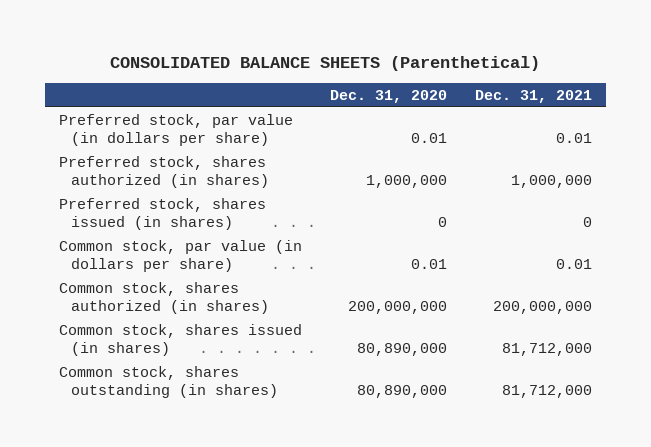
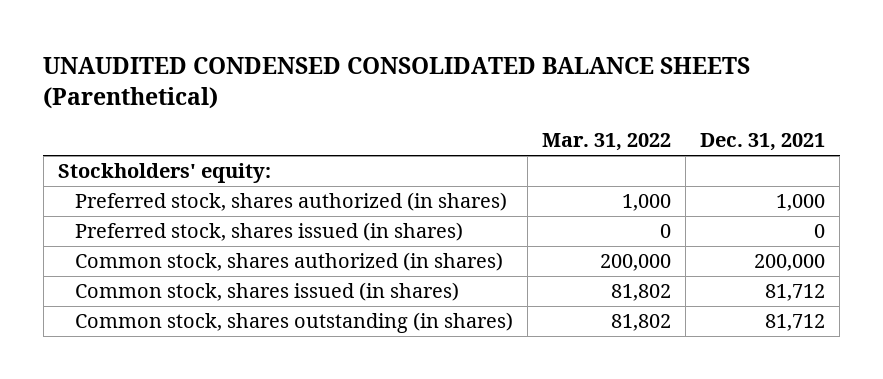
[110,56,541,72] CONSOLIDATED BALANCE SHEETS (Parenthetical) -> [43,57,751,109] UNAUDITED CONDENSED CONSOLIDATED BALANCE SHEETS (Parenthetical)
[329,89,447,103] Dec. 31, 2020 -> none
none -> [542,133,672,152] Mar. 31, 2022
[59,113,294,147] Preferred stock, par value (in dollars per share) -> none
none -> [57,163,271,184] Stockholders' equity:
[510,175,592,189] 1,000,000 -> [776,194,826,212] 1,000
[59,239,303,273] Common stock, par value (in dollars per share) -> none
[492,301,592,315] 200,000,000 -> [754,254,826,272] 200,000
[501,343,592,357] 81,712,000 -> [765,284,826,302] 81,712
[501,385,592,399] 81,712,000 -> [765,314,826,332] 81,712

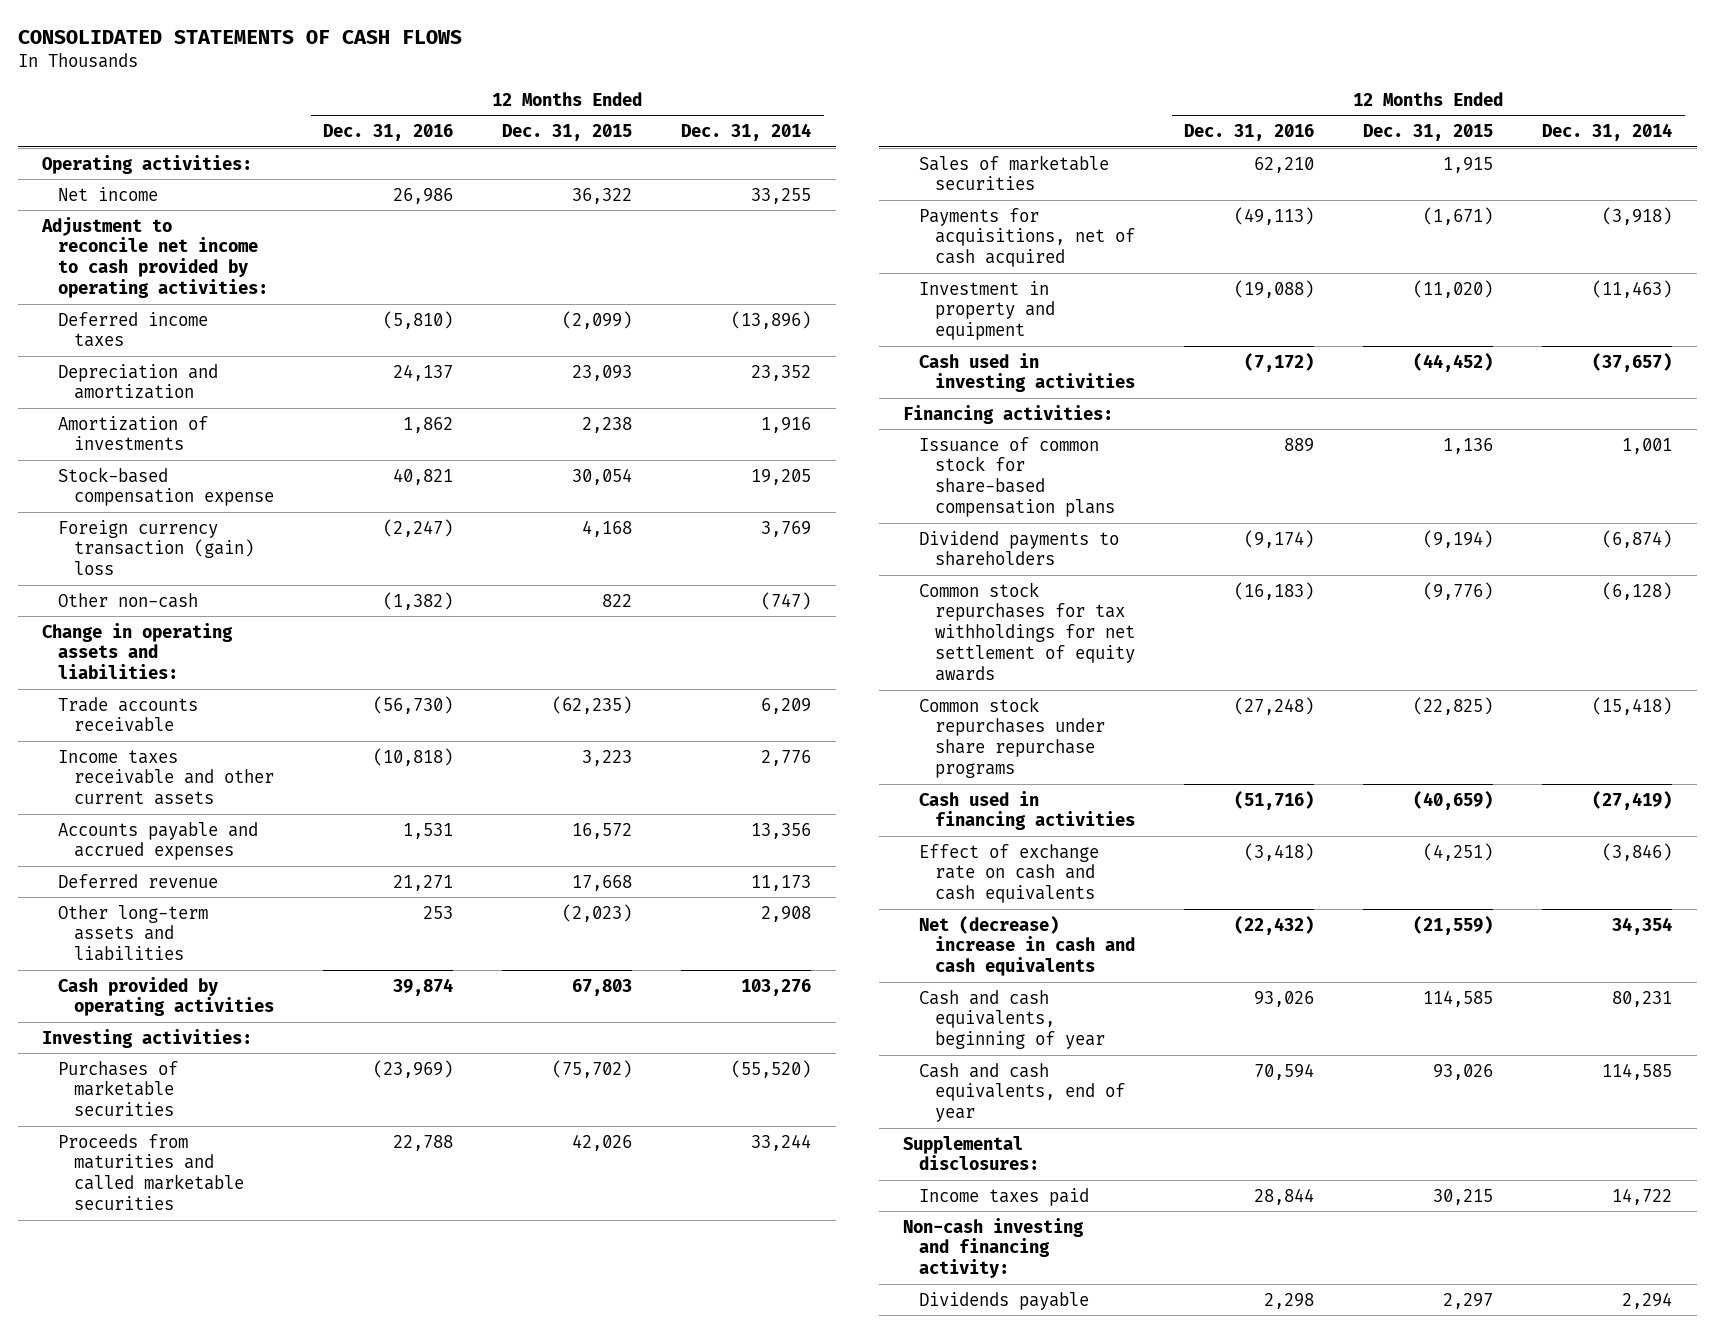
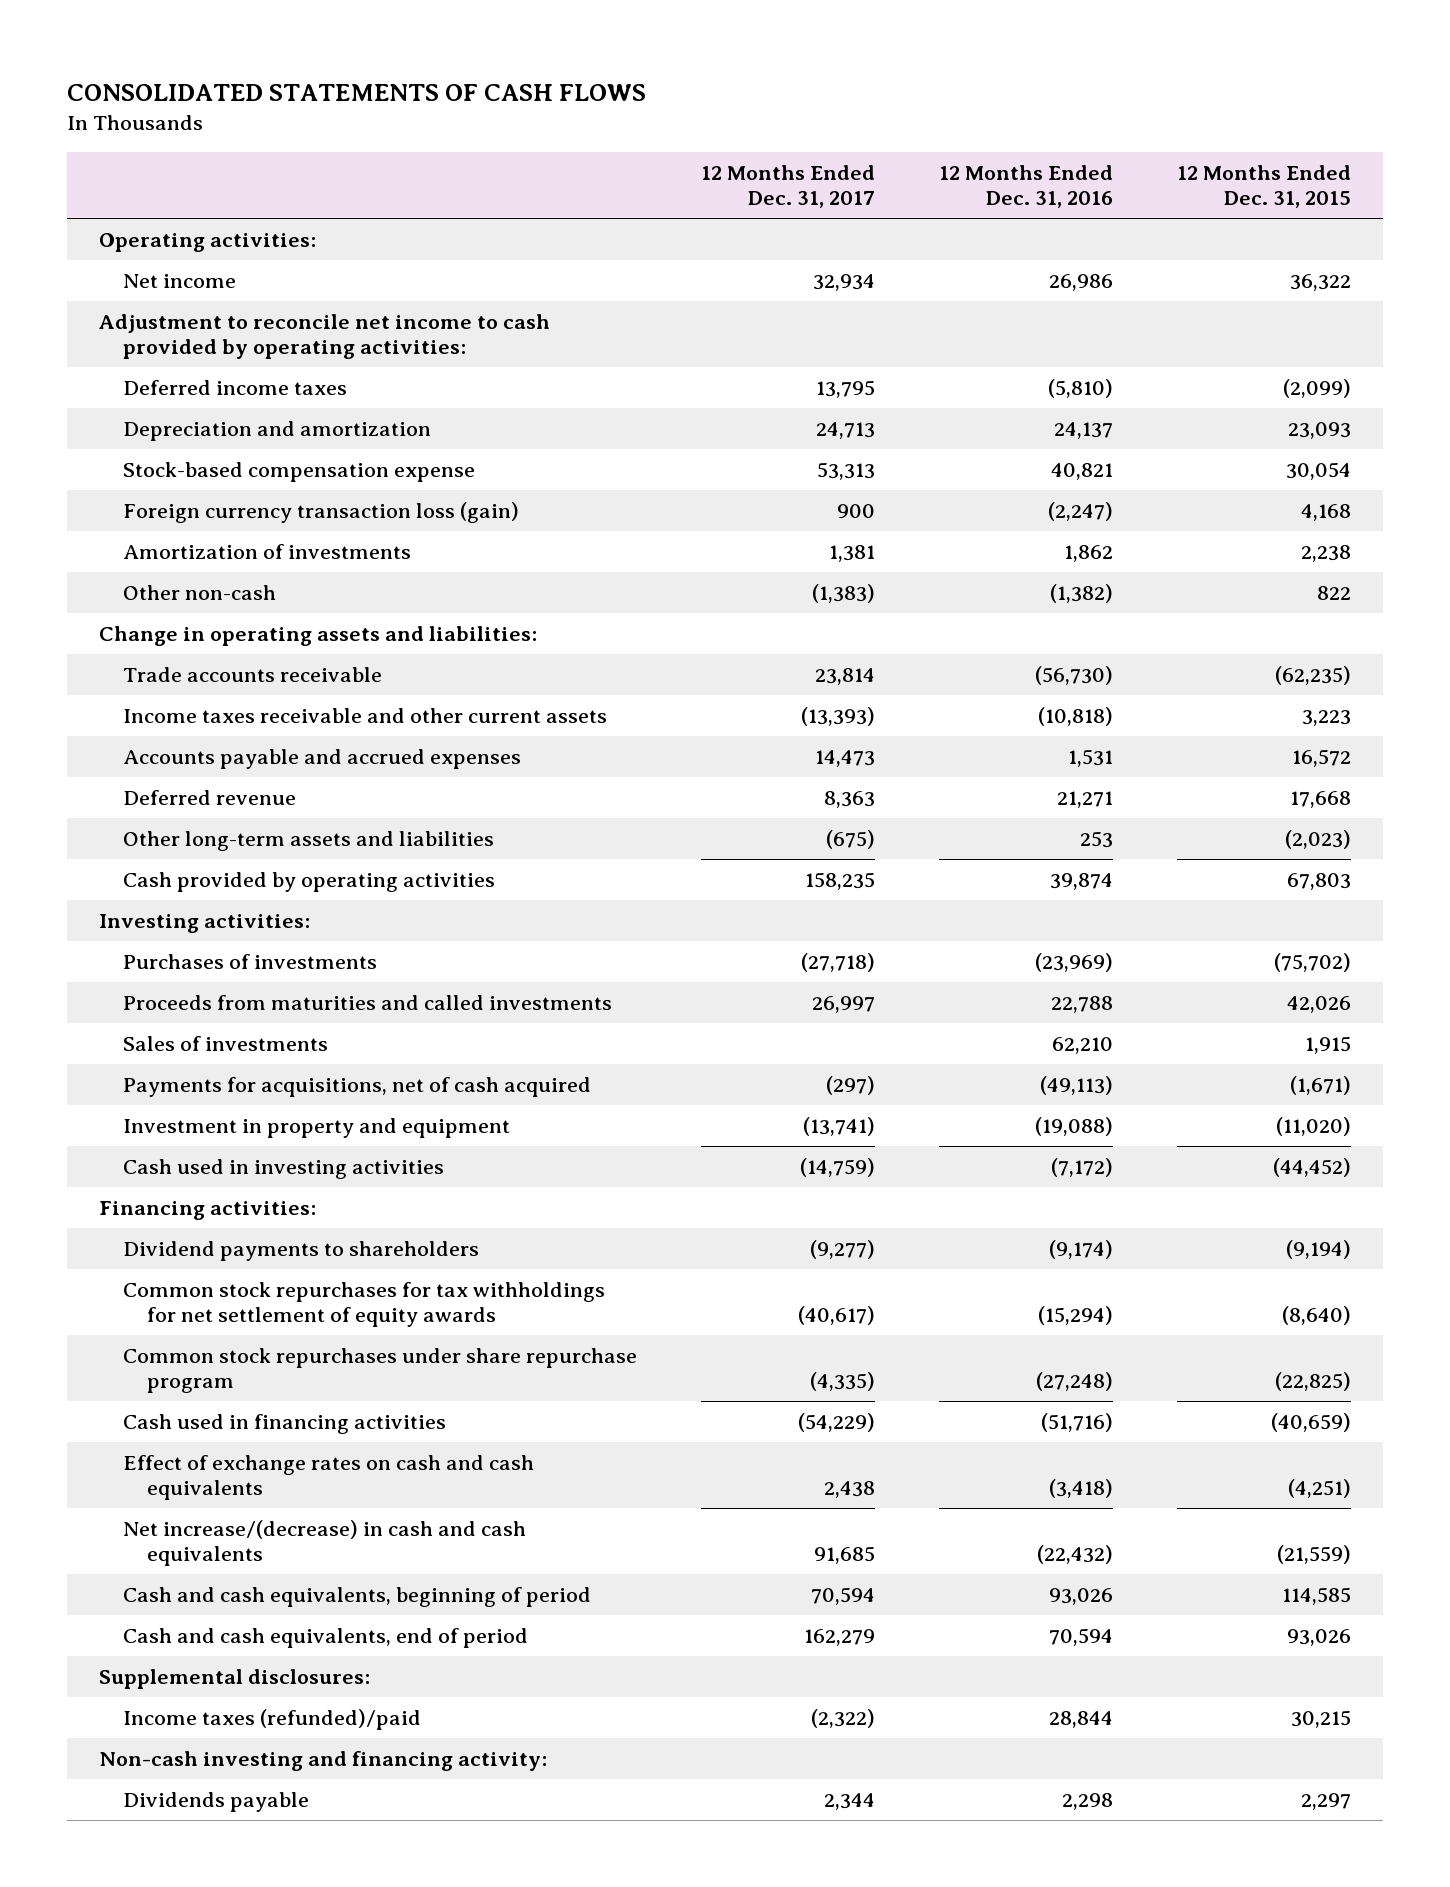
[681,123,812,142] Dec. 31, 2014 -> none
none -> [701,164,876,209] 12 Months Ended Dec. 31, 2017
[57,519,254,576] Foreign currency transaction (gain) loss -> [123,501,520,523] Foreign currency transaction loss (gain)
[57,415,208,451] Amortization of investments -> [123,543,412,559] Amortization of investments
[57,1060,178,1117] Purchases of marketable securities -> [123,953,378,969] Purchases of investments
[57,1133,244,1211] Proceeds from maturities and called marketable securities -> [123,994,613,1010] Proceeds from maturities and called investments
[919,154,1110,191] Sales of marketable securities -> [123,1035,329,1051] Sales of investments
[919,436,1115,518] Issuance of common stock for share-based compensation plans -> none
[1233,581,1314,600] (16,183) -> [1038,1306,1114,1326] (15,294)
[1423,581,1494,600] (9,776) -> [1281,1306,1351,1326] (8,640)
[919,696,1105,779] Common stock repurchases under share repurchase programs -> [123,1347,638,1394] Common stock repurchases under share repurchase program
[919,843,1100,904] Effect of exchange rate on cash and cash equivalents -> [123,1454,535,1501] Effect of exchange rates on cash and cash equivalents
[919,915,1135,977] Net (decrease) increase in cash and cash equivalents -> [123,1519,527,1567] Net increase/(decrease) in cash and cash equivalents
[919,989,1105,1050] Cash and cash equivalents, beginning of year -> [123,1586,592,1607] Cash and cash equivalents, beginning of period
[919,1062,1125,1123] Cash and cash equivalents, end of year -> [123,1627,529,1648] Cash and cash equivalents, end of period
[919,1187,1090,1206] Income taxes paid -> [123,1708,422,1730] Income taxes (refunded)/paid

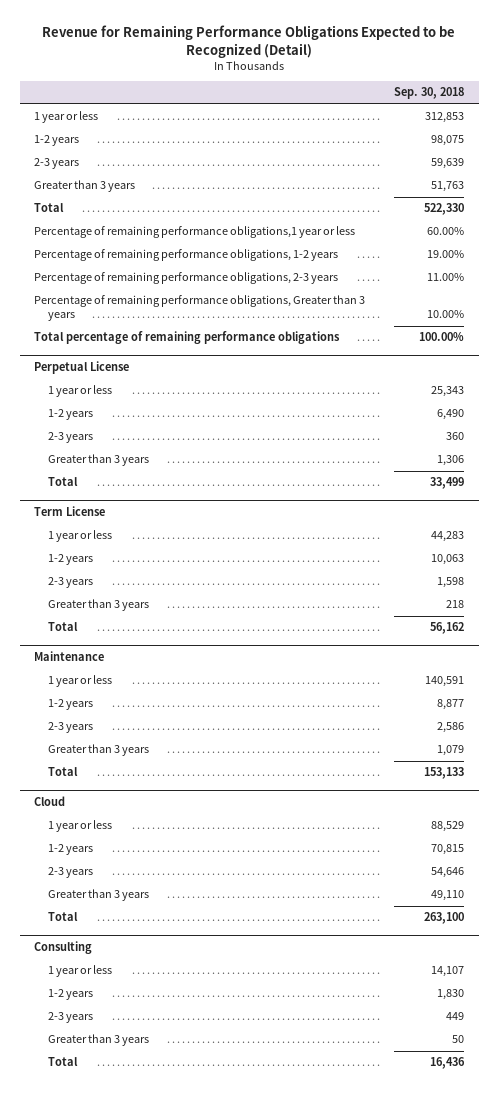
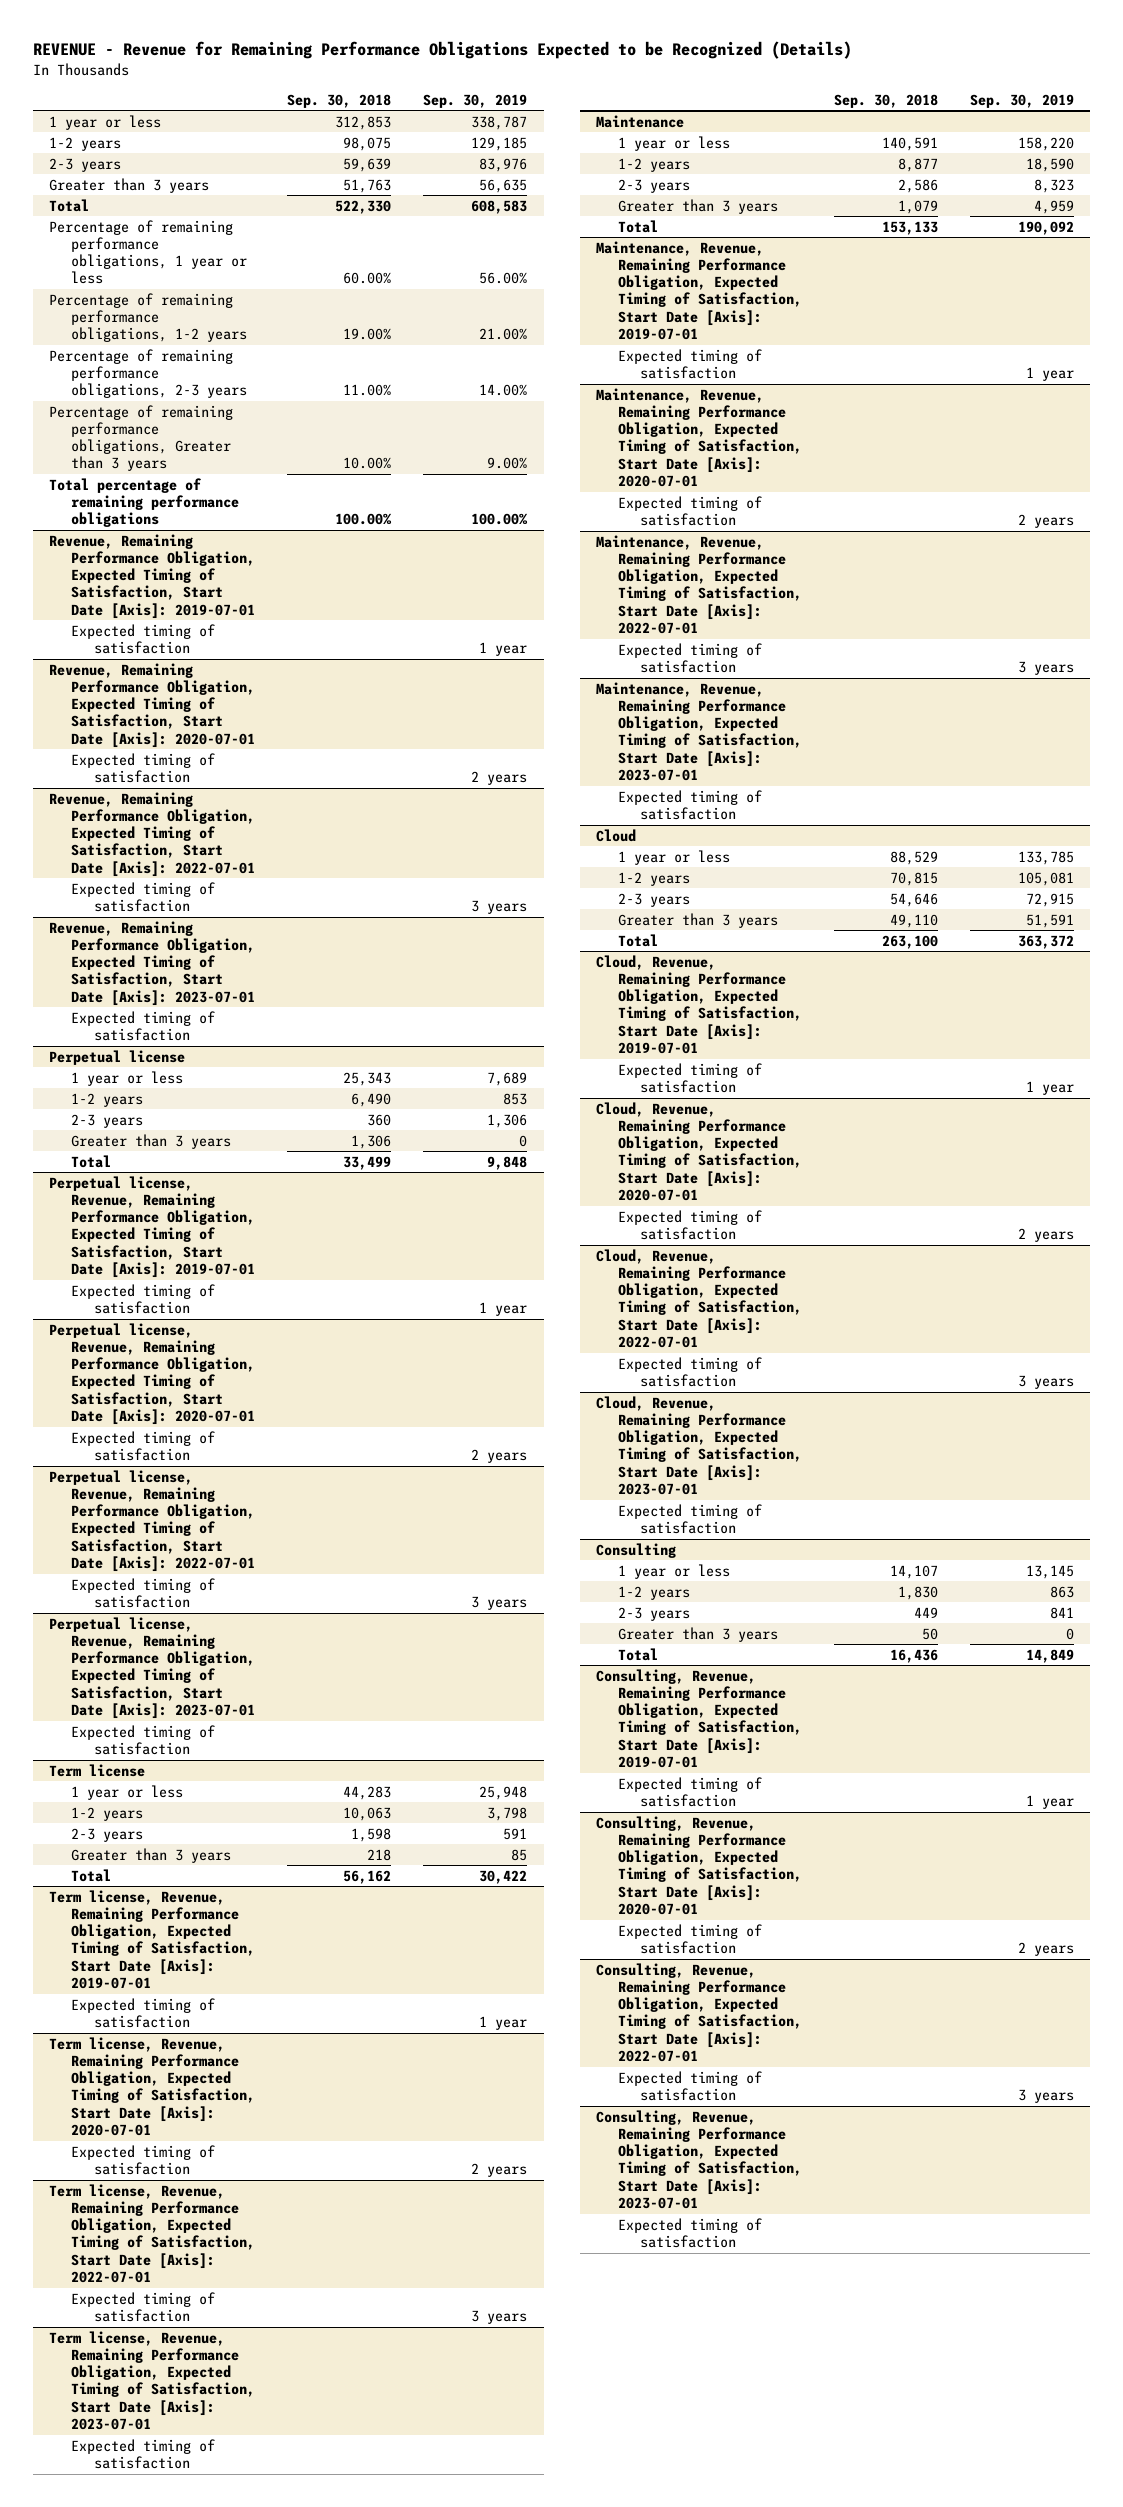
[42,25,456,58] Revenue for Remaining Performance Obligations Expected to be Recognized (Detail) -> [32,41,852,60] REVENUE - Revenue for Remaining Performance Obligations Expected to be Recognized (Details)
none -> [423,93,528,108] Sep. 30, 2019
[34,226,356,239] Percentage of remaining performance obligations,1 year or less -> [48,219,248,285] Percentage of remaining performance obligations, 1 year or less
none -> [48,533,256,619] Revenue, Remaining Performance Obligation, Expected Timing of Satisfaction, Start Date [Axis]: 2019-07-01
none -> [71,623,216,654] Expected timing of satisfaction
none -> [48,662,256,748] Revenue, Remaining Performance Obligation, Expected Timing of Satisfaction, Start Date [Axis]: 2020-07-01
none -> [71,752,216,783] Expected timing of satisfaction
none -> [48,791,256,877] Revenue, Remaining Performance Obligation, Expected Timing of Satisfaction, Start Date [Axis]: 2022-07-01
none -> [71,881,216,912] Expected timing of satisfaction
none -> [48,920,256,1006] Revenue, Remaining Performance Obligation, Expected Timing of Satisfaction, Start Date [Axis]: 2023-07-01
none -> [71,1010,216,1041] Expected timing of satisfaction
[34,361,130,375] Perpetual License -> [48,1049,185,1065] Perpetual license
none -> [48,1175,256,1278] Perpetual license, Revenue, Remaining Performance Obligation, Expected Timing of Satisfaction, Start Date [Axis]: 2019-07-01
none -> [71,1283,216,1314] Expected timing of satisfaction
none -> [48,1322,256,1425] Perpetual license, Revenue, Remaining Performance Obligation, Expected Timing of Satisfaction, Start Date [Axis]: 2020-07-01
none -> [71,1430,216,1461] Expected timing of satisfaction
none -> [48,1469,256,1572] Perpetual license, Revenue, Remaining Performance Obligation, Expected Timing of Satisfaction, Start Date [Axis]: 2022-07-01
none -> [71,1577,216,1608] Expected timing of satisfaction
none -> [48,1616,256,1719] Perpetual license, Revenue, Remaining Performance Obligation, Expected Timing of Satisfaction, Start Date [Axis]: 2023-07-01
none -> [71,1724,216,1755] Expected timing of satisfaction
[34,506,106,517] Term License -> [48,1763,145,1777] Term license
none -> [48,1889,256,1989] Term license, Revenue, Remaining Performance Obligation, Expected Timing of Satisfaction, Start Date [Axis]: 2019-07-01
none -> [71,1997,216,2028] Expected timing of satisfaction
none -> [48,2036,256,2136] Term license, Revenue, Remaining Performance Obligation, Expected Timing of Satisfaction, Start Date [Axis]: 2020-07-01
none -> [71,2144,216,2175] Expected timing of satisfaction
none -> [48,2183,256,2283] Term license, Revenue, Remaining Performance Obligation, Expected Timing of Satisfaction, Start Date [Axis]: 2022-07-01
none -> [71,2291,216,2322] Expected timing of satisfaction
none -> [48,2330,256,2430] Term license, Revenue, Remaining Performance Obligation, Expected Timing of Satisfaction, Start Date [Axis]: 2023-07-01
none -> [71,2438,216,2469] Expected timing of satisfaction
none -> [595,240,802,340] Maintenance, Revenue, Remaining Performance Obligation, Expected Timing of Satisfaction, Start Date [Axis]: 2019-07-01
none -> [617,348,762,379] Expected timing of satisfaction
none -> [595,387,802,487] Maintenance, Revenue, Remaining Performance Obligation, Expected Timing of Satisfaction, Start Date [Axis]: 2020-07-01
none -> [617,495,762,526] Expected timing of satisfaction
none -> [595,534,802,634] Maintenance, Revenue, Remaining Performance Obligation, Expected Timing of Satisfaction, Start Date [Axis]: 2022-07-01
none -> [617,642,762,673] Expected timing of satisfaction
none -> [595,681,802,781] Maintenance, Revenue, Remaining Performance Obligation, Expected Timing of Satisfaction, Start Date [Axis]: 2023-07-01
none -> [617,789,762,820] Expected timing of satisfaction
none -> [595,954,802,1054] Cloud, Revenue, Remaining Performance Obligation, Expected Timing of Satisfaction, Start Date [Axis]: 2019-07-01
none -> [617,1062,762,1093] Expected timing of satisfaction
none -> [595,1101,802,1201] Cloud, Revenue, Remaining Performance Obligation, Expected Timing of Satisfaction, Start Date [Axis]: 2020-07-01
none -> [617,1209,762,1240] Expected timing of satisfaction
none -> [595,1248,802,1348] Cloud, Revenue, Remaining Performance Obligation, Expected Timing of Satisfaction, Start Date [Axis]: 2022-07-01
none -> [617,1356,762,1387] Expected timing of satisfaction
none -> [595,1395,802,1495] Cloud, Revenue, Remaining Performance Obligation, Expected Timing of Satisfaction, Start Date [Axis]: 2023-07-01
none -> [617,1503,762,1534] Expected timing of satisfaction
none -> [595,1668,802,1768] Consulting, Revenue, Remaining Performance Obligation, Expected Timing of Satisfaction, Start Date [Axis]: 2019-07-01
none -> [617,1776,762,1807] Expected timing of satisfaction
none -> [595,1815,802,1915] Consulting, Revenue, Remaining Performance Obligation, Expected Timing of Satisfaction, Start Date [Axis]: 2020-07-01
none -> [617,1923,762,1954] Expected timing of satisfaction
none -> [595,1962,802,2062] Consulting, Revenue, Remaining Performance Obligation, Expected Timing of Satisfaction, Start Date [Axis]: 2022-07-01
none -> [617,2070,762,2101] Expected timing of satisfaction
none -> [595,2109,802,2209] Consulting, Revenue, Remaining Performance Obligation, Expected Timing of Satisfaction, Start Date [Axis]: 2023-07-01
none -> [617,2217,762,2248] Expected timing of satisfaction

